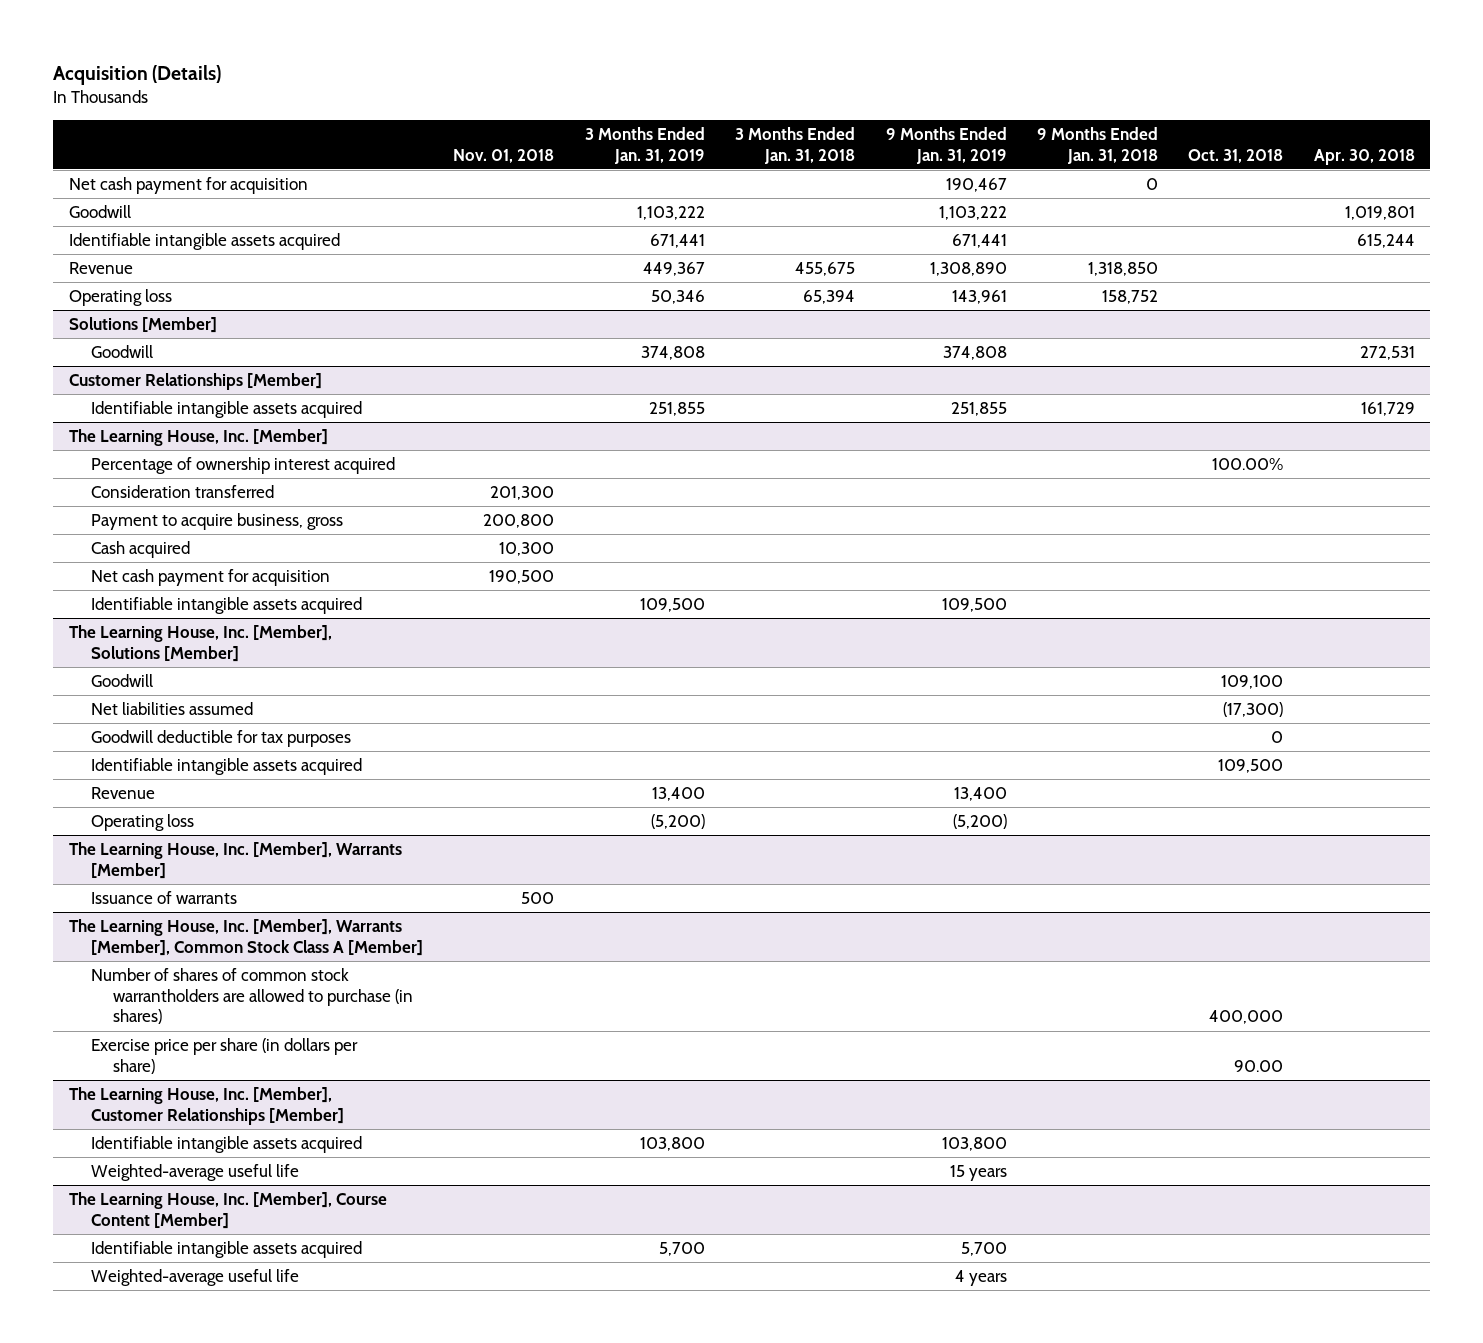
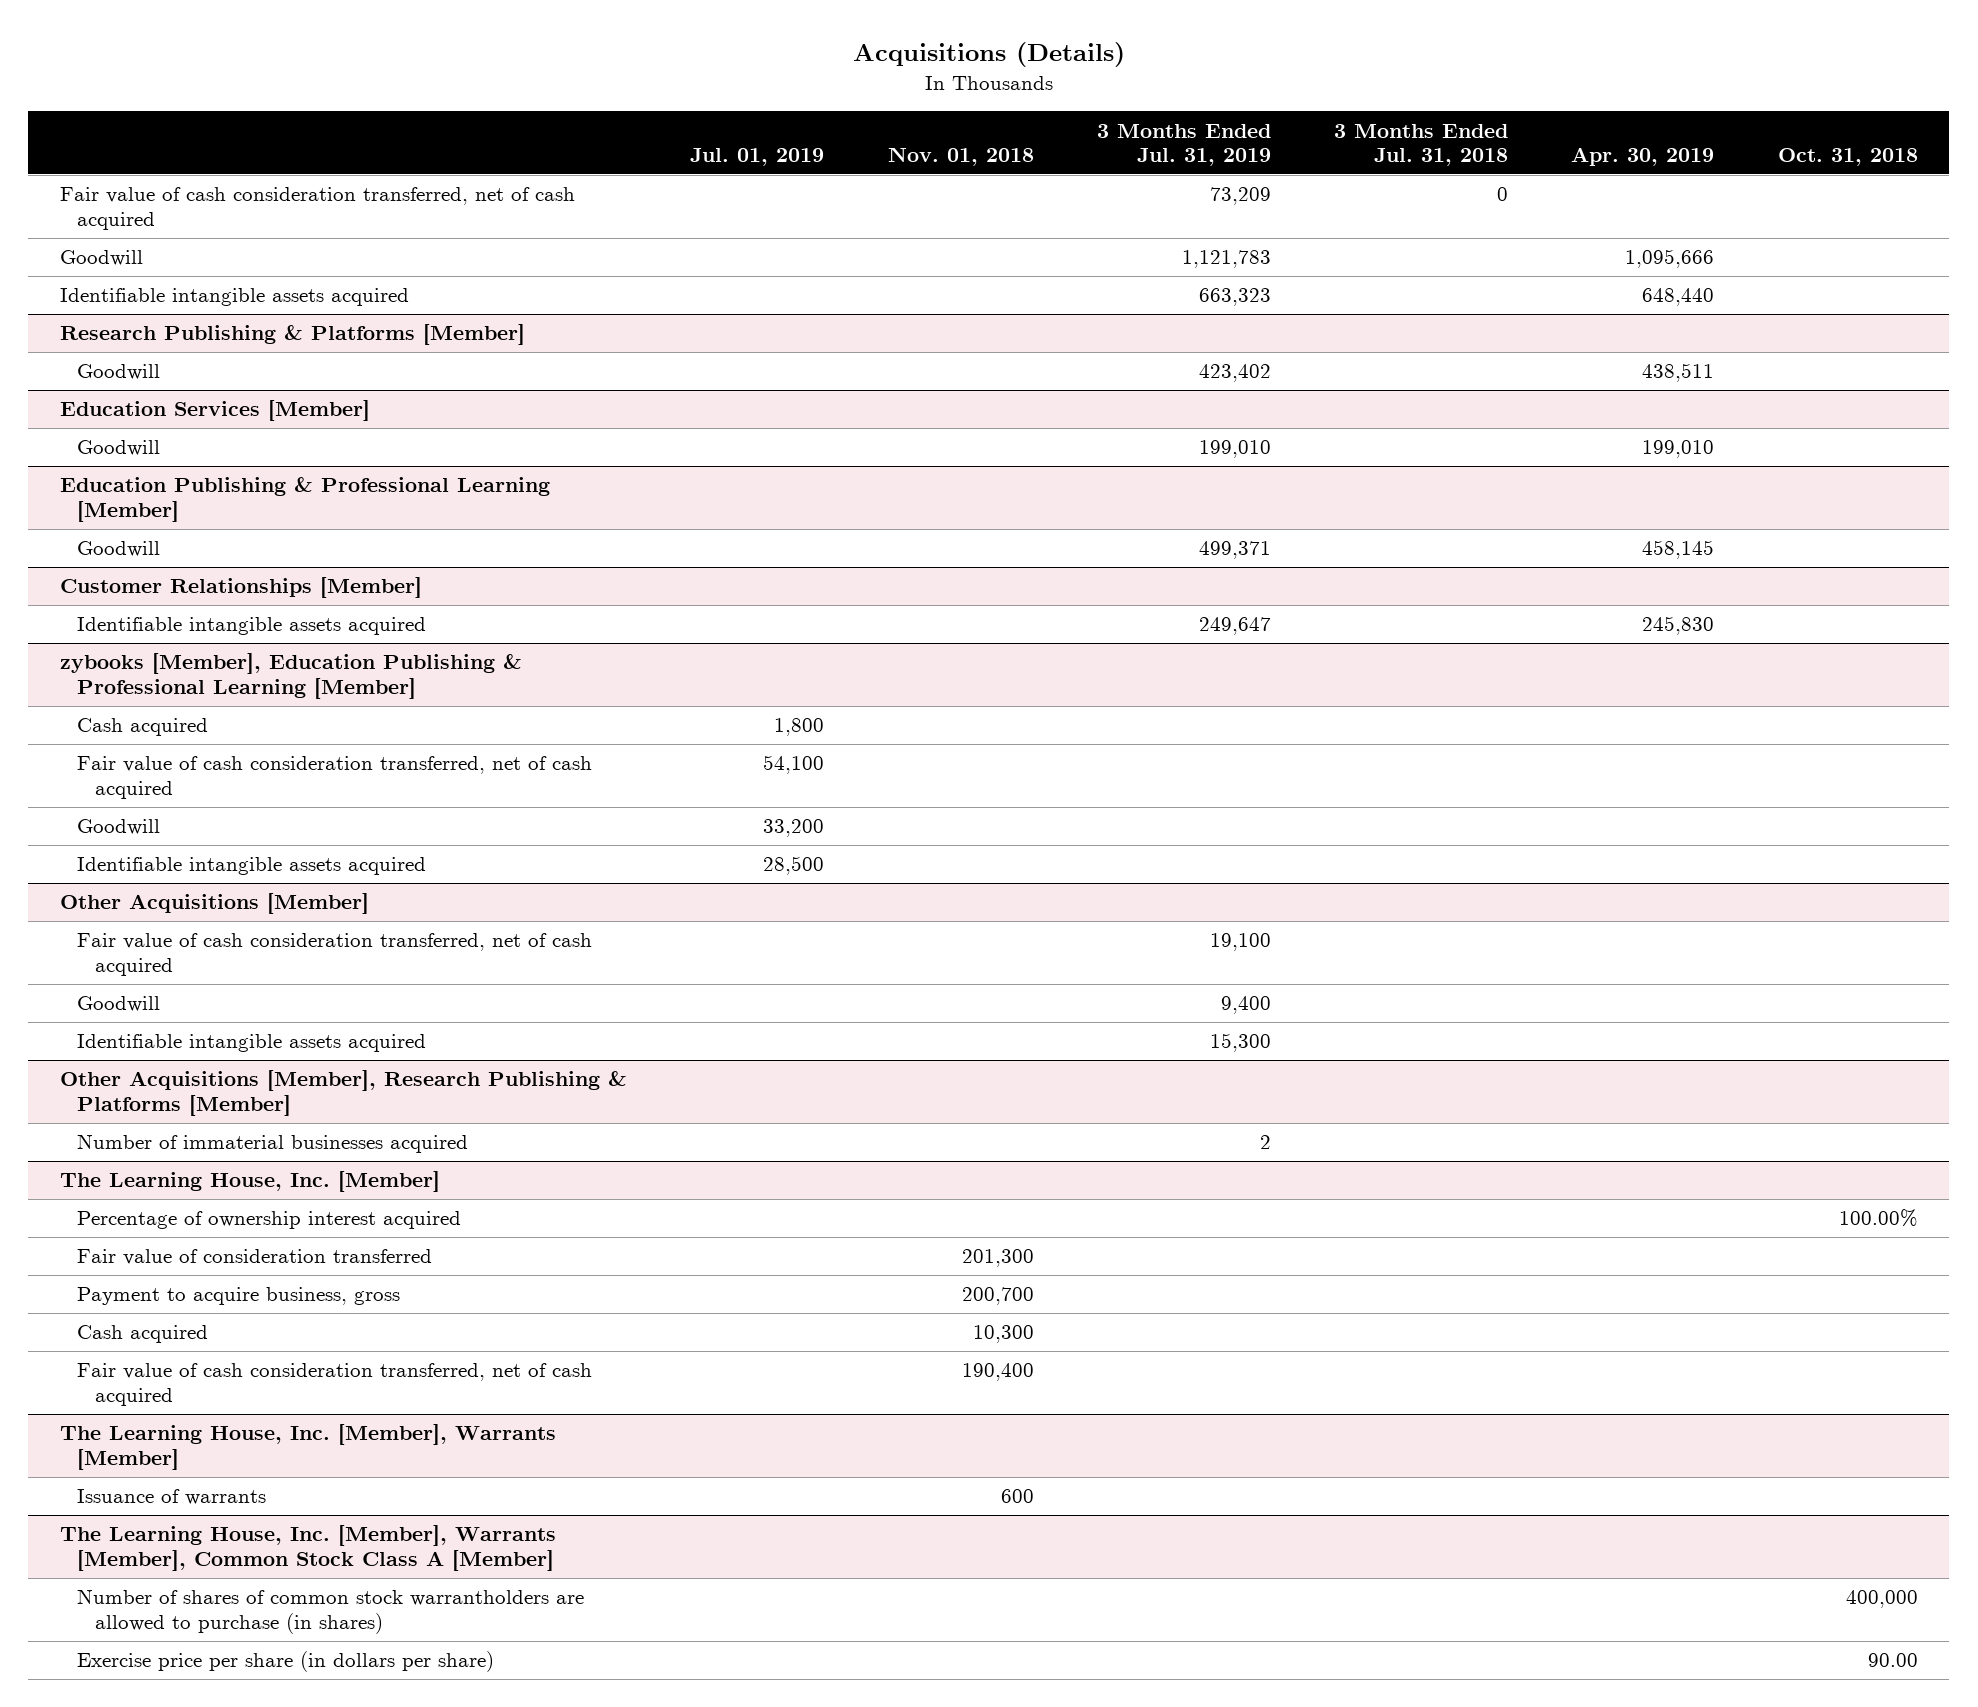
[53,64,222,85] Acquisition (Details) -> [852,42,1125,68] Acquisitions (Details)
[584,127,705,164] 3 Months Ended Jan. 31, 2019 -> none
[735,127,856,164] 3 Months Ended Jan. 31, 2018 -> none
[885,127,1007,164] 9 Months Ended Jan. 31, 2019 -> none
[1036,127,1158,164] 9 Months Ended Jan. 31, 2018 -> none
[1313,148,1415,165] Apr. 30, 2018 -> none
none -> [690,148,825,167] Jul. 01, 2019
none -> [1096,123,1271,167] 3 Months Ended Jul. 31, 2019
none -> [1334,123,1509,167] 3 Months Ended Jul. 31, 2018
none -> [1571,147,1715,167] Apr. 30, 2019
[68,177,308,195] Net cash payment for acquisition -> [60,187,576,230] Fair value of cash consideration transferred, net of cash acquired
[68,262,133,275] Revenue -> none
[68,289,172,307] Operating loss -> none
[68,317,217,334] Solutions [Member] -> none
[90,345,153,359] Goodwill -> none
none -> [60,324,526,346] Research Publishing & Platforms [Member]
none -> [77,364,161,381] Goodwill
none -> [60,400,371,422] Education Services [Member]
none -> [77,440,161,457] Goodwill
none -> [60,477,551,522] Education Publishing & Professional Learning [Member]
none -> [77,541,161,558] Goodwill
none -> [60,653,523,699] zybooks [Member], Education Publishing & Professional Learning [Member]
none -> [77,718,209,737] Cash acquired
none -> [77,756,593,799] Fair value of cash consideration transferred, net of cash acquired
none -> [77,819,161,836] Goodwill
none -> [77,857,427,876] Identifiable intangible assets acquired
none -> [60,893,370,915] Other Acquisitions [Member]
none -> [77,933,593,976] Fair value of cash consideration transferred, net of cash acquired
none -> [77,996,161,1013] Goodwill
none -> [77,1034,427,1053] Identifiable intangible assets acquired
none -> [60,1070,628,1116] Other Acquisitions [Member], Research Publishing & Platforms [Member]
none -> [77,1134,469,1154] Number of immaterial businesses acquired
[90,485,274,499] Consideration transferred -> [77,1249,433,1266] Fair value of consideration transferred
[483,514,555,529] 200,800 -> [961,1287,1034,1306] 200,700
[90,569,330,587] Net cash payment for acquisition -> none
[90,597,362,615] Identifiable intangible assets acquired -> none
[68,625,332,662] The Learning House, Inc. [Member], Solutions [Member] -> none
[90,674,153,688] Goodwill -> none
[90,702,253,716] Net liabilities assumed -> none
[90,730,351,748] Goodwill deductible for tax purposes -> none
[90,758,362,776] Identifiable intangible assets acquired -> none
[90,787,155,800] Revenue -> none
[90,814,194,832] Operating loss -> none
none -> [77,1363,593,1406] Fair value of cash consideration transferred, net of cash acquired
[521,892,555,905] 500 -> [1000,1489,1034,1504] 600
[68,1087,344,1125] The Learning House, Inc. [Member], Customer Relationships [Member] -> none
[90,1136,362,1154] Identifiable intangible assets acquired -> none
[90,1164,299,1182] Weighted-average useful life -> none
[68,1192,387,1229] The Learning House, Inc. [Member], Course Content [Member] -> none
[90,1241,362,1259] Identifiable intangible assets acquired -> none
[90,1269,299,1287] Weighted-average useful life -> none

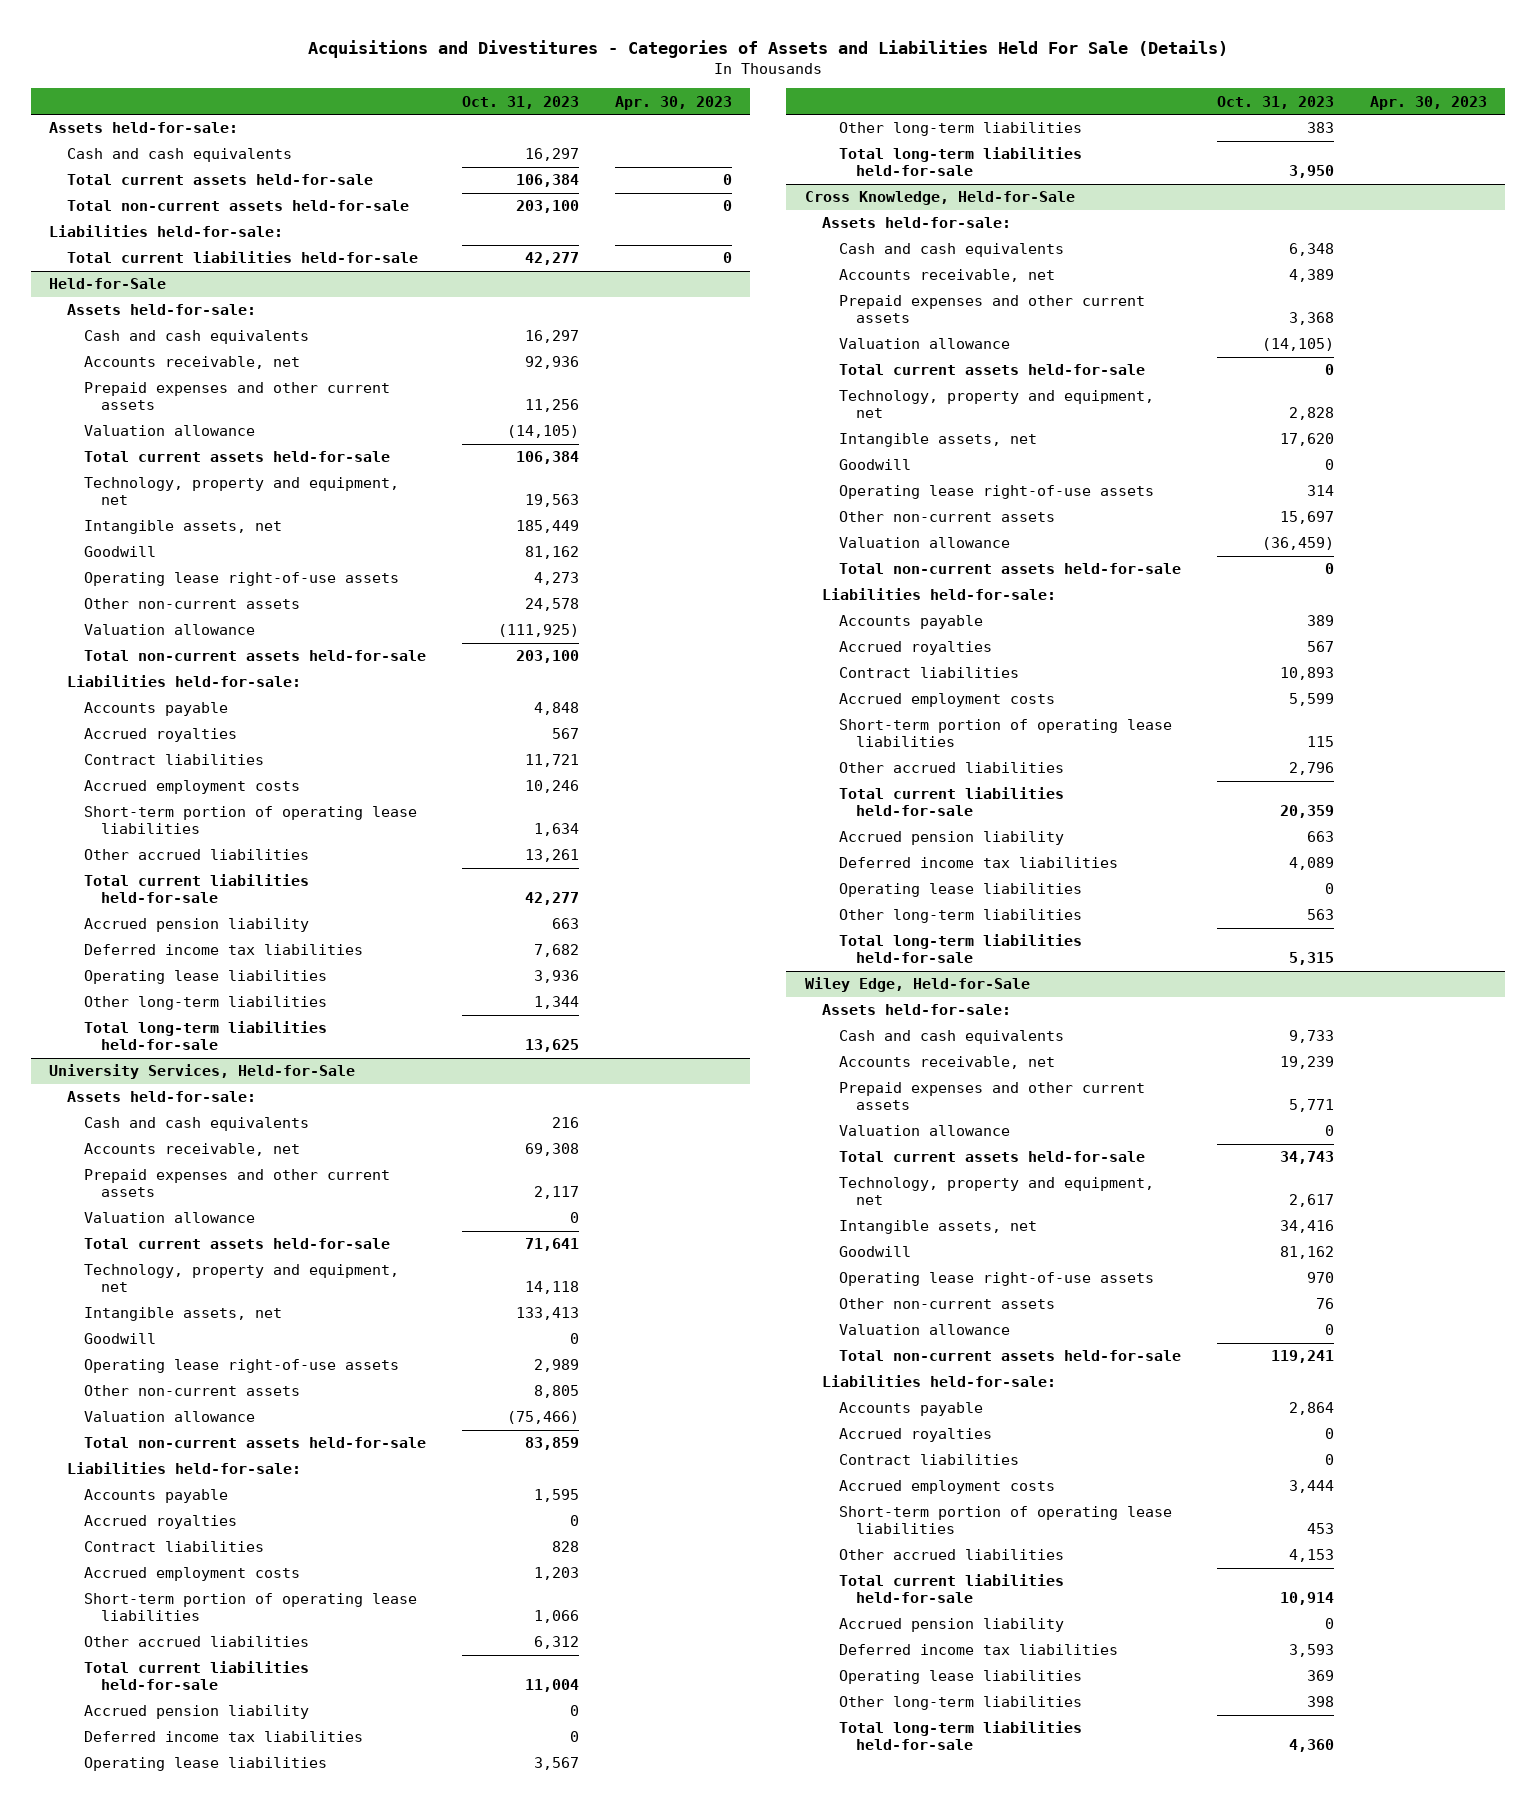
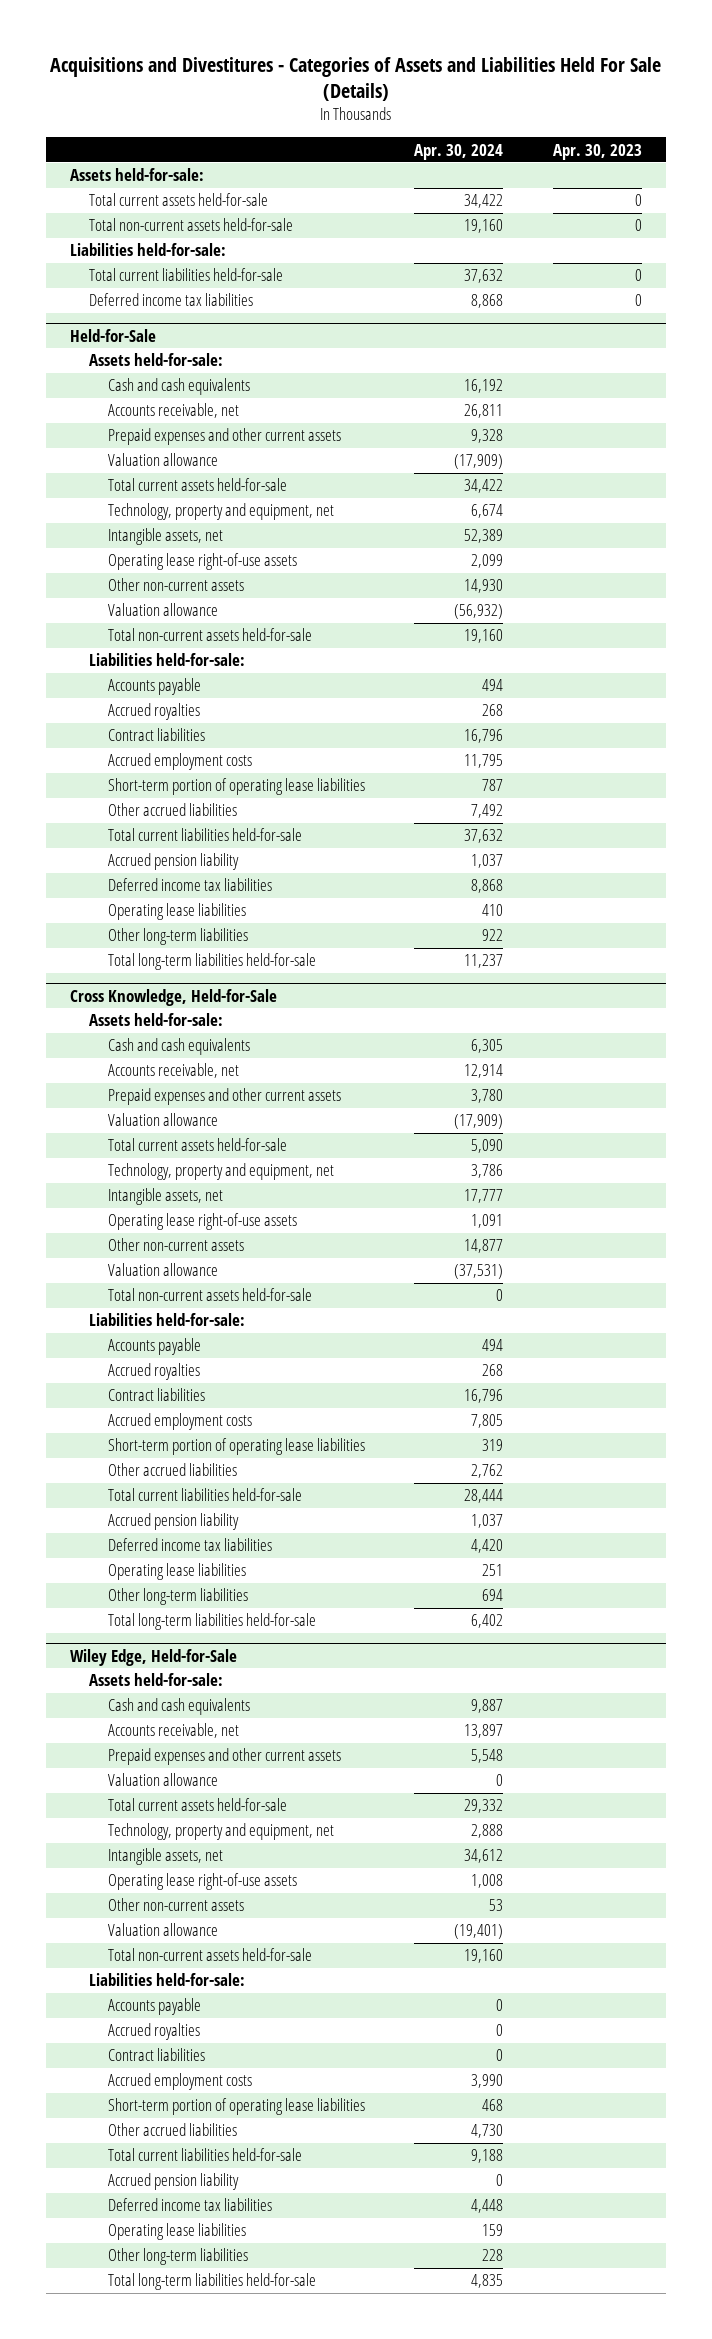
[461,95,579,109] Oct. 31, 2023 -> none
none -> [414,143,504,160] Apr. 30, 2024
[66,148,292,163] Cash and cash equivalents -> none
none -> [89,293,254,307] Deferred income tax liabilities
[83,546,156,558] Goodwill -> none
[49,1064,356,1080] University Services, Held-for-Sale -> none
[66,1091,256,1103] Assets held-for-sale: -> none
[83,1117,309,1132] Cash and cash equivalents -> none
[83,1143,300,1157] Accounts receivable, net -> none
[83,1169,390,1198] Prepaid expenses and other current assets -> none
[83,1212,255,1224] Valuation allowance -> none
[83,1238,390,1250] Total current assets held-for-sale -> none
[83,1264,399,1293] Technology, property and equipment, net -> none
[83,1307,282,1322] Intangible assets, net -> none
[83,1333,156,1345] Goodwill -> none
[83,1359,399,1374] Operating lease right-of-use assets -> none
[83,1385,300,1397] Other non-current assets -> none
[83,1411,255,1423] Valuation allowance -> none
[83,1437,426,1449] Total non-current assets held-for-sale -> none
[66,1462,301,1475] Liabilities held-for-sale: -> none
[83,1489,228,1504] Accounts payable -> none
[83,1515,237,1530] Accrued royalties -> none
[83,1541,264,1553] Contract liabilities -> none
[83,1567,300,1582] Accrued employment costs -> none
[83,1593,417,1622] Short-term portion of operating lease liabilities -> none
[83,1636,309,1648] Other accrued liabilities -> none
[83,1661,309,1691] Total current liabilities held-for-sale -> none
[83,1705,309,1720] Accrued pension liability -> none
[83,1731,363,1743] Deferred income tax liabilities -> none
[83,1757,327,1772] Operating lease liabilities -> none
[838,122,1082,137] Other long-term liabilities -> none
[838,147,1082,177] Total long-term liabilities held-for-sale -> none
[838,459,911,471] Goodwill -> none
[838,1246,911,1258] Goodwill -> none

